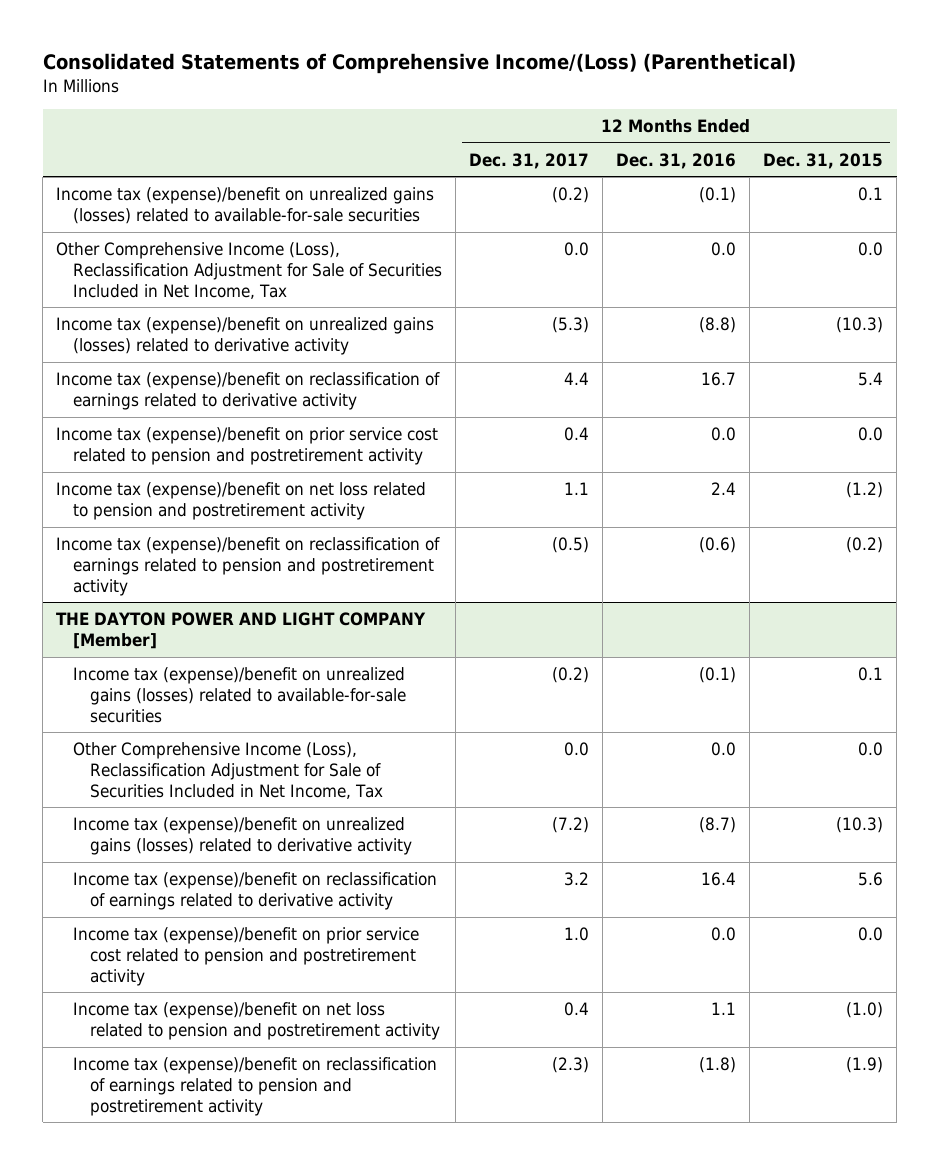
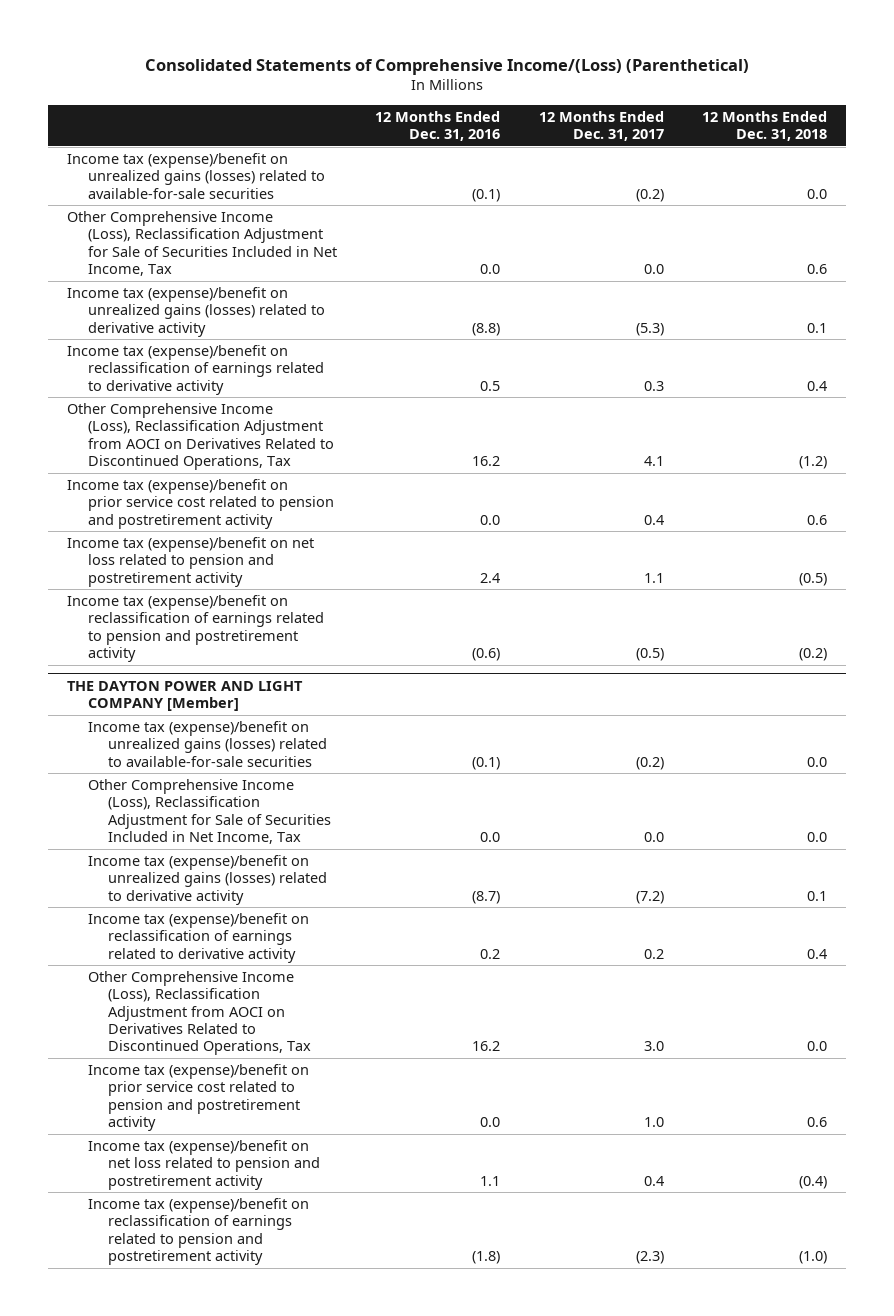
[763,152,884,169] Dec. 31, 2015 -> none
none -> [701,110,827,142] 12 Months Ended Dec. 31, 2018
[564,372,590,386] 4.4 -> [643,380,664,391] 0.3
[701,372,737,387] 16.7 -> [480,380,501,391] 0.5
none -> [67,403,334,470] Other Comprehensive Income (Loss), Reclassification Adjustment from AOCI on Derivatives Related to Discontinued Operations, Tax
[564,872,590,887] 3.2 -> [643,948,664,959] 0.2
[701,872,737,887] 16.4 -> [480,948,501,959] 0.2
none -> [87,971,311,1056] Other Comprehensive Income (Loss), Reclassification Adjustment from AOCI on Derivatives Related to Discontinued Operations, Tax

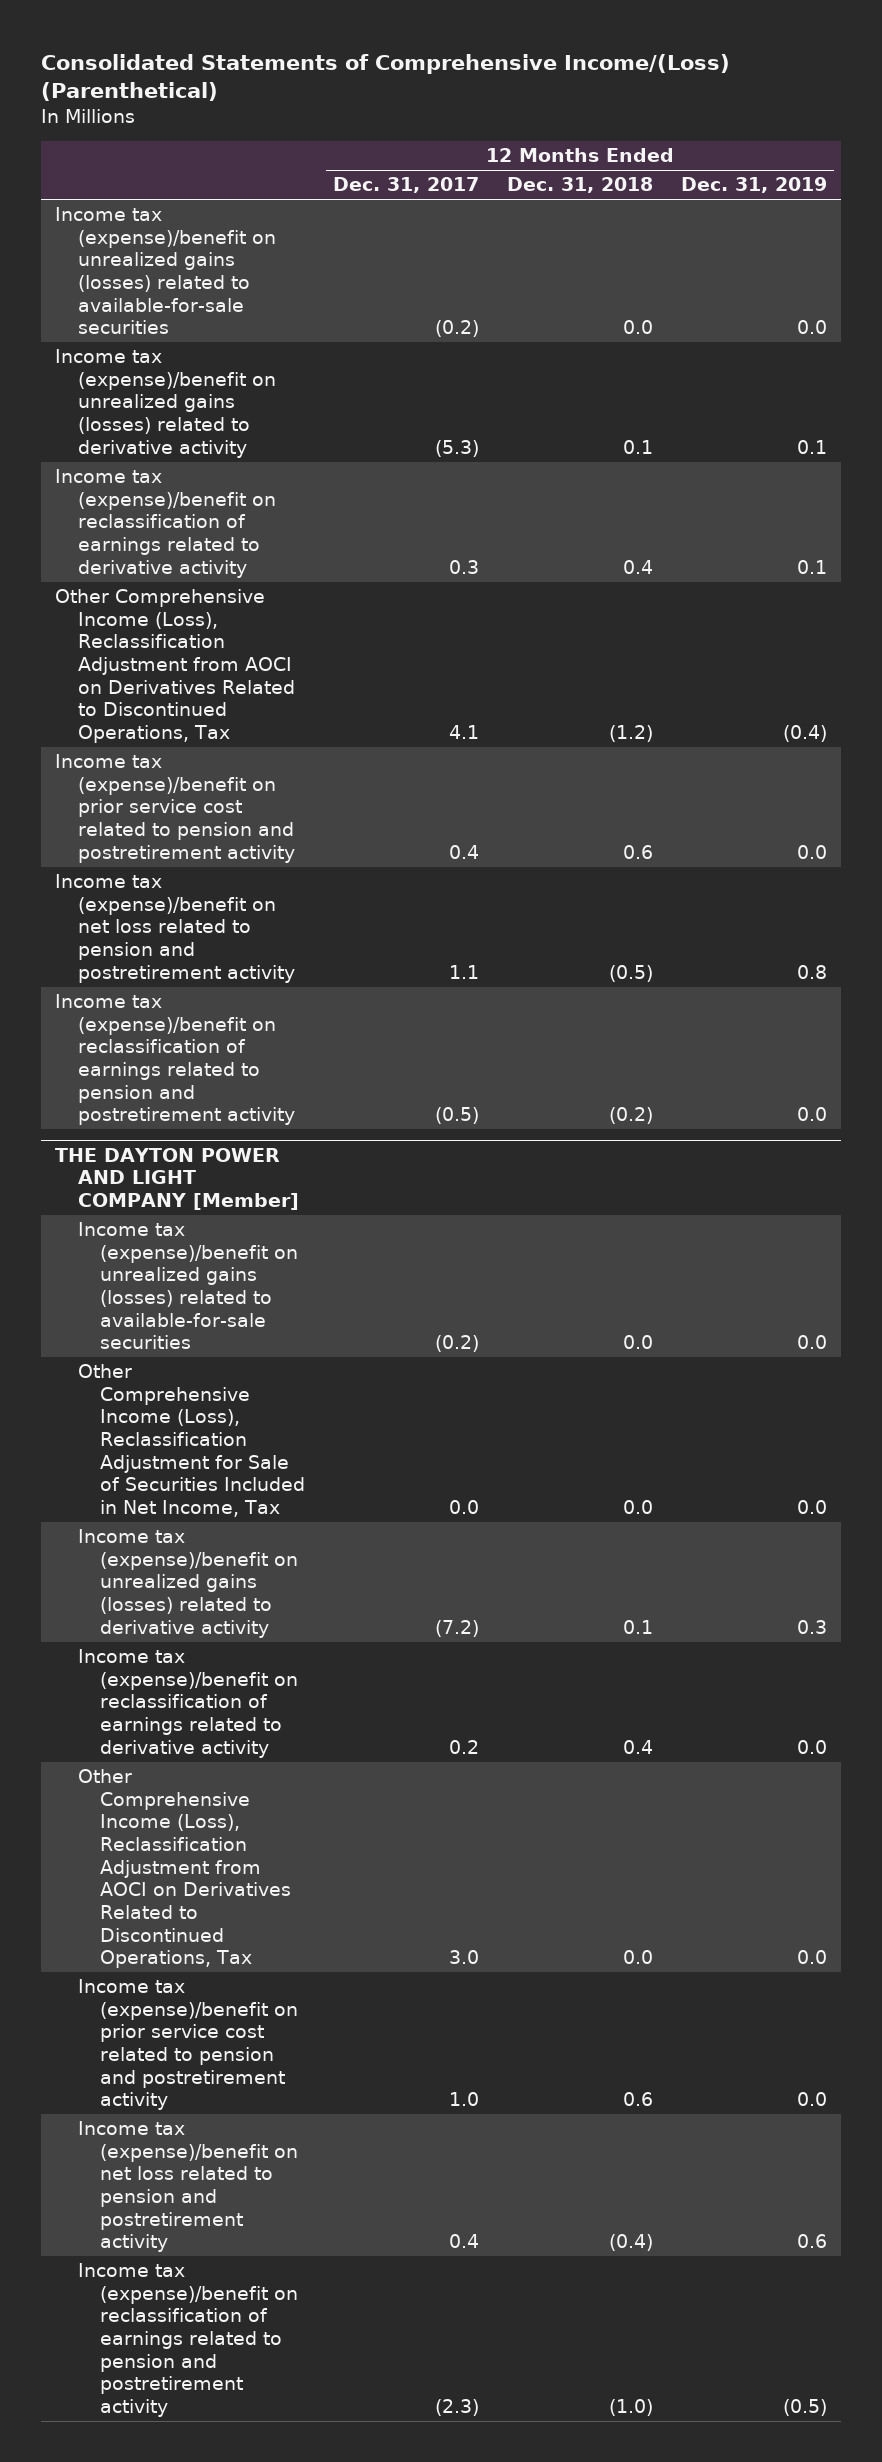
[375,110,501,142] 12 Months Ended Dec. 31, 2016 -> none
none -> [680,177,827,194] Dec. 31, 2019
[67,211,337,276] Other Comprehensive Income (Loss), Reclassification Adjustment for Sale of Securities Included in Net Income, Tax -> none

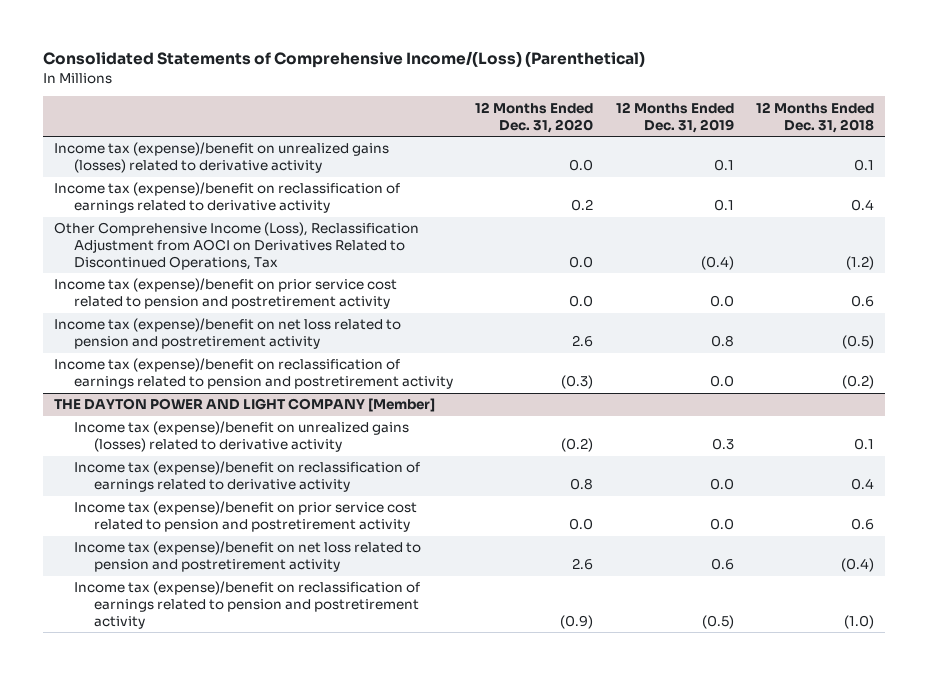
[332,177,479,194] Dec. 31, 2017 -> none
none -> [475,101,594,133] 12 Months Ended Dec. 31, 2020
[55,207,276,335] Income tax (expense)/benefit on unrealized gains (losses) related to available-for-sale securities -> none
[77,1222,299,1350] Income tax (expense)/benefit on unrealized gains (losses) related to available-for-sale securities -> none
[77,1364,306,1518] Other Comprehensive Income (Loss), Reclassification Adjustment for Sale of Securities Included in Net Income, Tax -> none
[77,1769,292,1969] Other Comprehensive Income (Loss), Reclassification Adjustment from AOCI on Derivatives Related to Discontinued Operations, Tax -> none

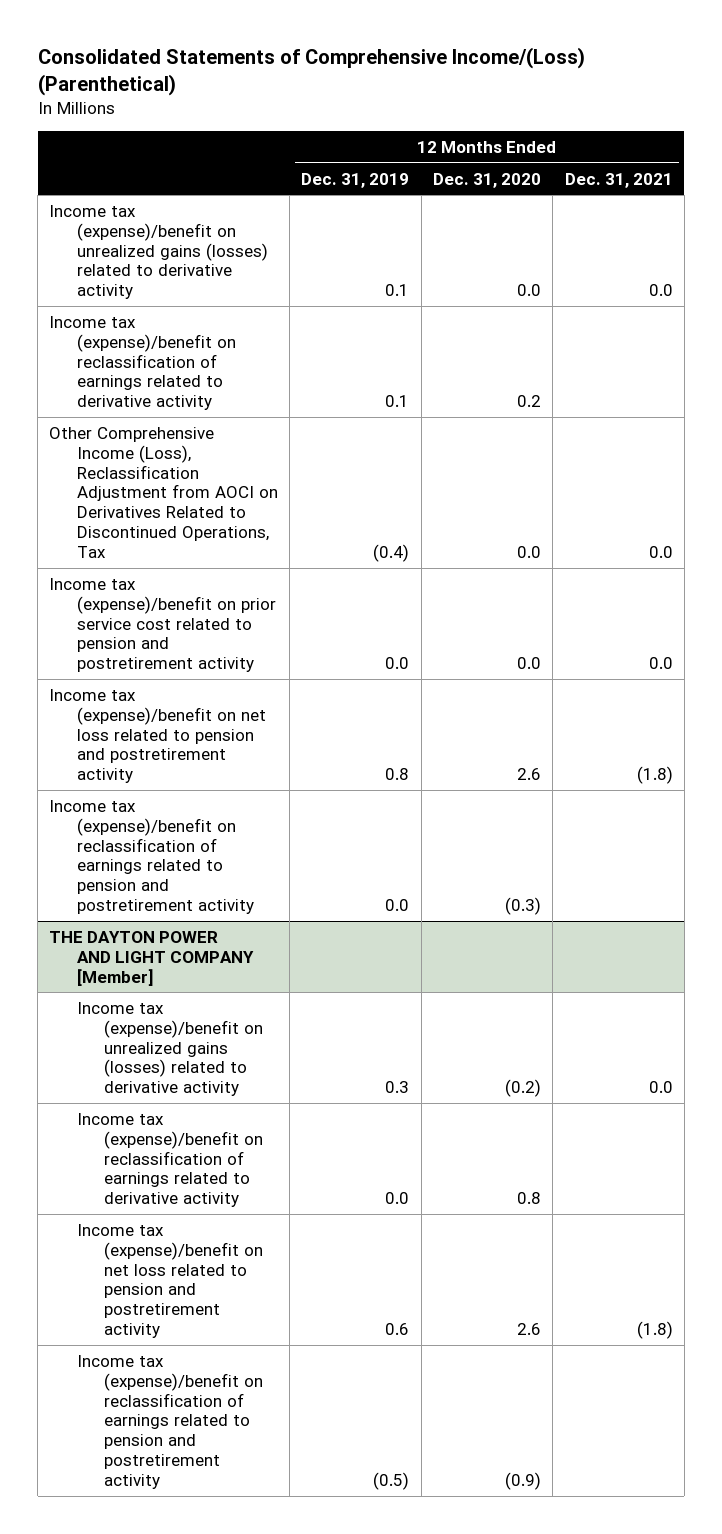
[755,101,874,133] 12 Months Ended Dec. 31, 2018 -> none
none -> [564,172,673,188] Dec. 31, 2021
[74,501,418,533] Income tax (expense)/benefit on prior service cost related to pension and postretirement activity -> none

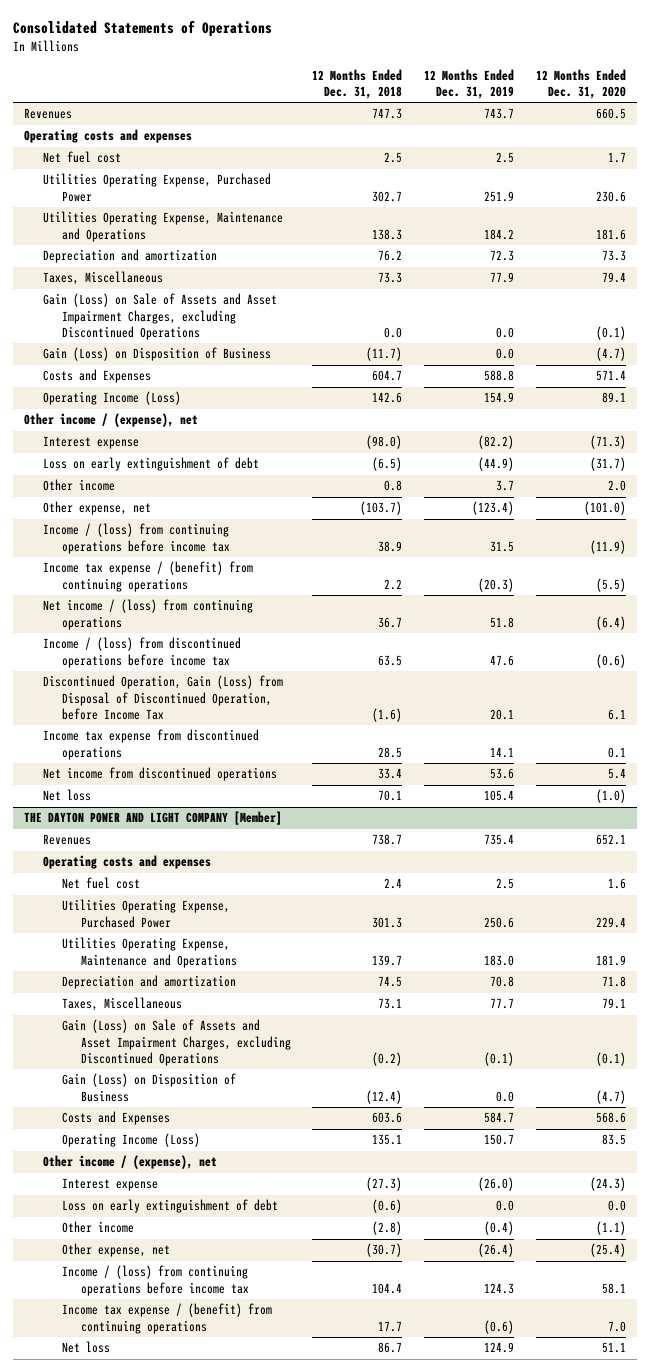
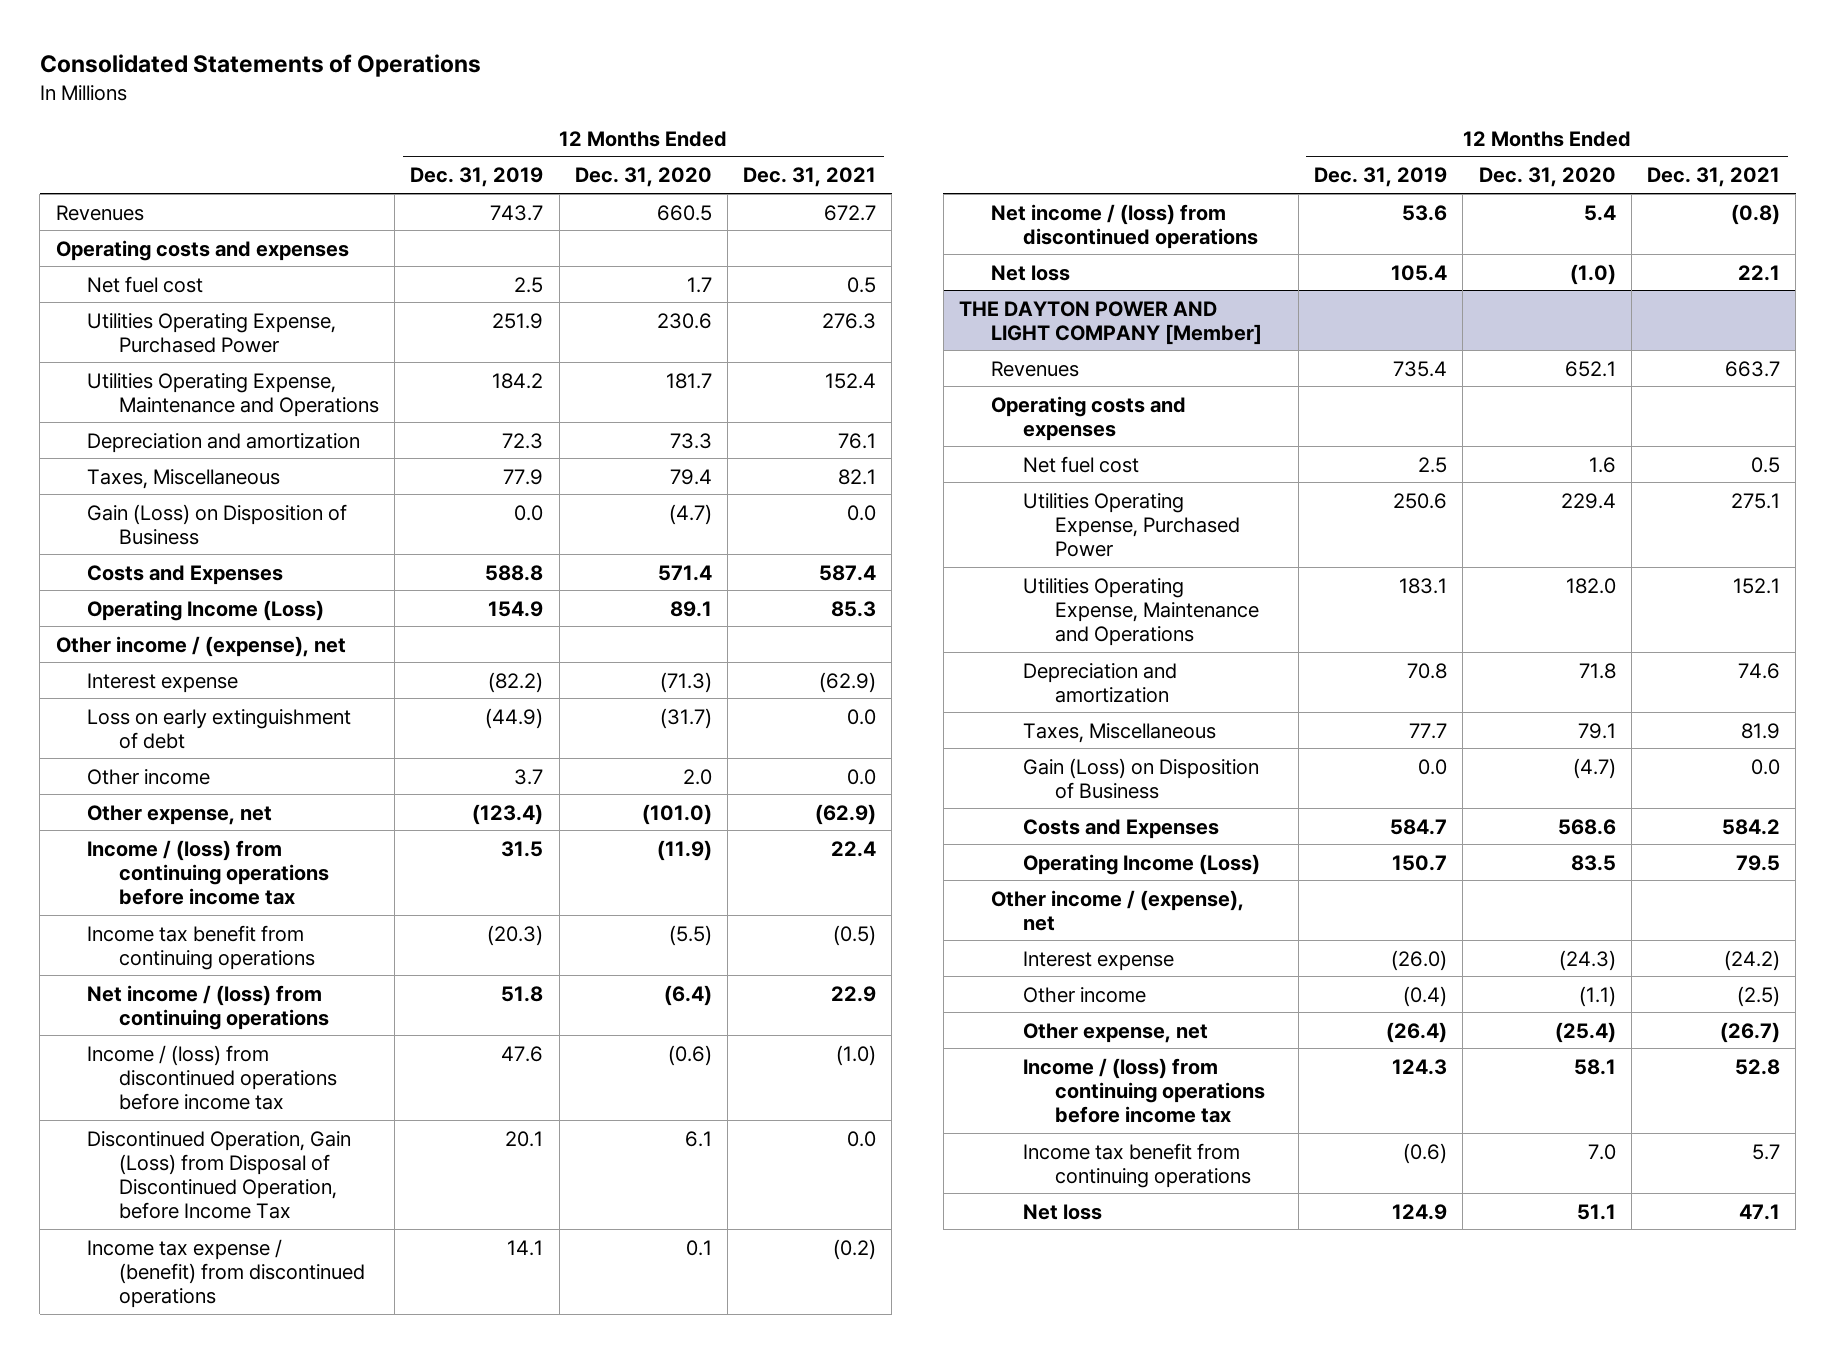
[312,68,403,100] 12 Months Ended Dec. 31, 2018 -> none
none -> [743,167,877,188] Dec. 31, 2021
[595,228,626,240] 181.6 -> [665,372,712,389] 181.7
[42,293,277,341] Gain (Loss) on Sale of Assets and Asset Impairment Charges, excluding Discontinued Operations -> none
[42,561,253,592] Income tax expense / (benefit) from continuing operations -> [87,924,316,970] Income tax benefit from continuing operations
[42,729,259,760] Income tax expense from discontinued operations -> [87,1238,366,1308] Income tax expense / (benefit) from discontinued operations
[42,767,277,782] Net income from discontinued operations -> [990,203,1258,249] Net income / (loss) from discontinued operations
[484,954,515,966] 183.0 -> [1399,577,1448,594] 183.1
[595,954,626,966] 181.9 -> [1565,577,1616,594] 182.0
[61,1019,291,1067] Gain (Loss) on Sale of Assets and Asset Impairment Charges, excluding Discontinued Operations -> none
[61,1199,278,1214] Loss on early extinguishment of debt -> none
[61,1303,272,1334] Income tax expense / (benefit) from continuing operations -> [1022,1142,1251,1188] Income tax benefit from continuing operations

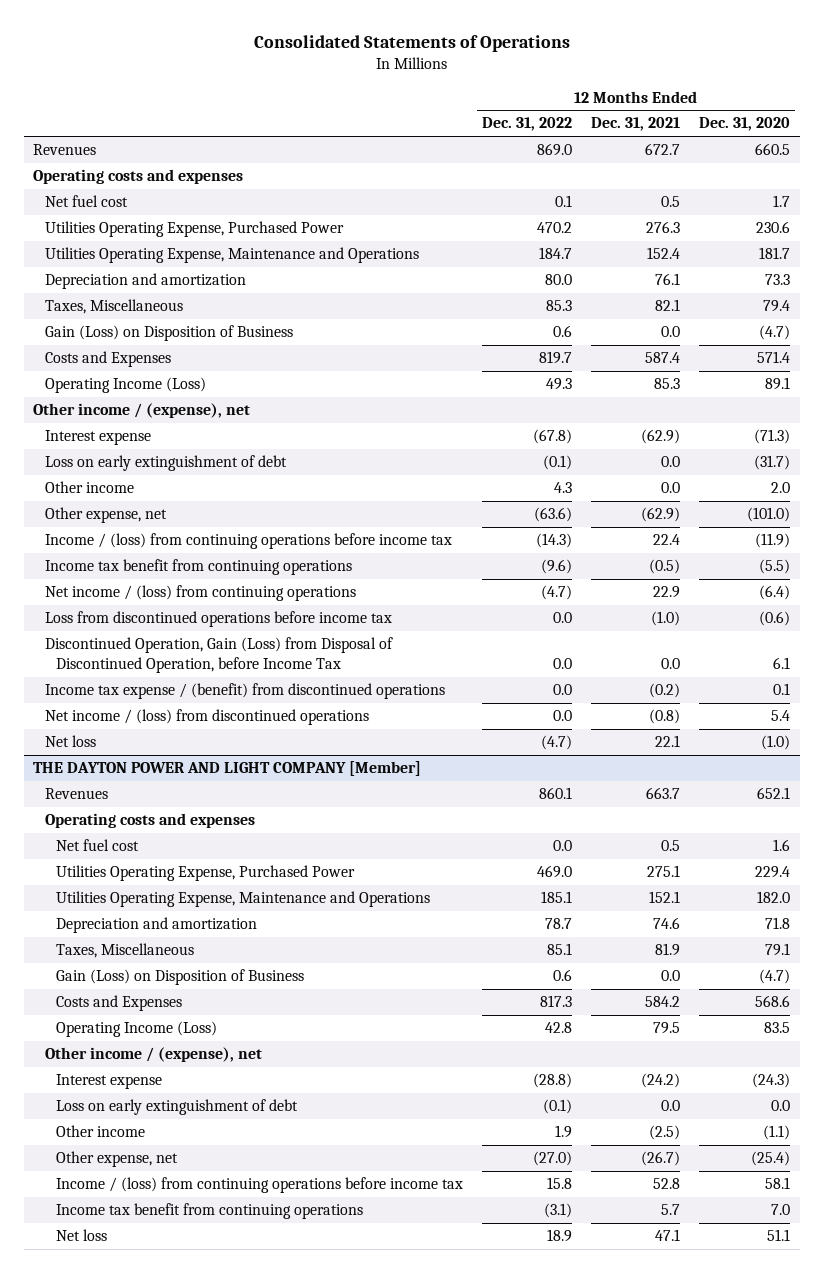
[410,167,544,188] Dec. 31, 2019 -> none
none -> [481,117,572,132] Dec. 31, 2022
[87,1044,338,1110] Income / (loss) from discontinued operations before income tax -> [44,611,392,628] Loss from discontinued operations before income tax
none -> [55,1099,298,1116] Loss on early extinguishment of debt

